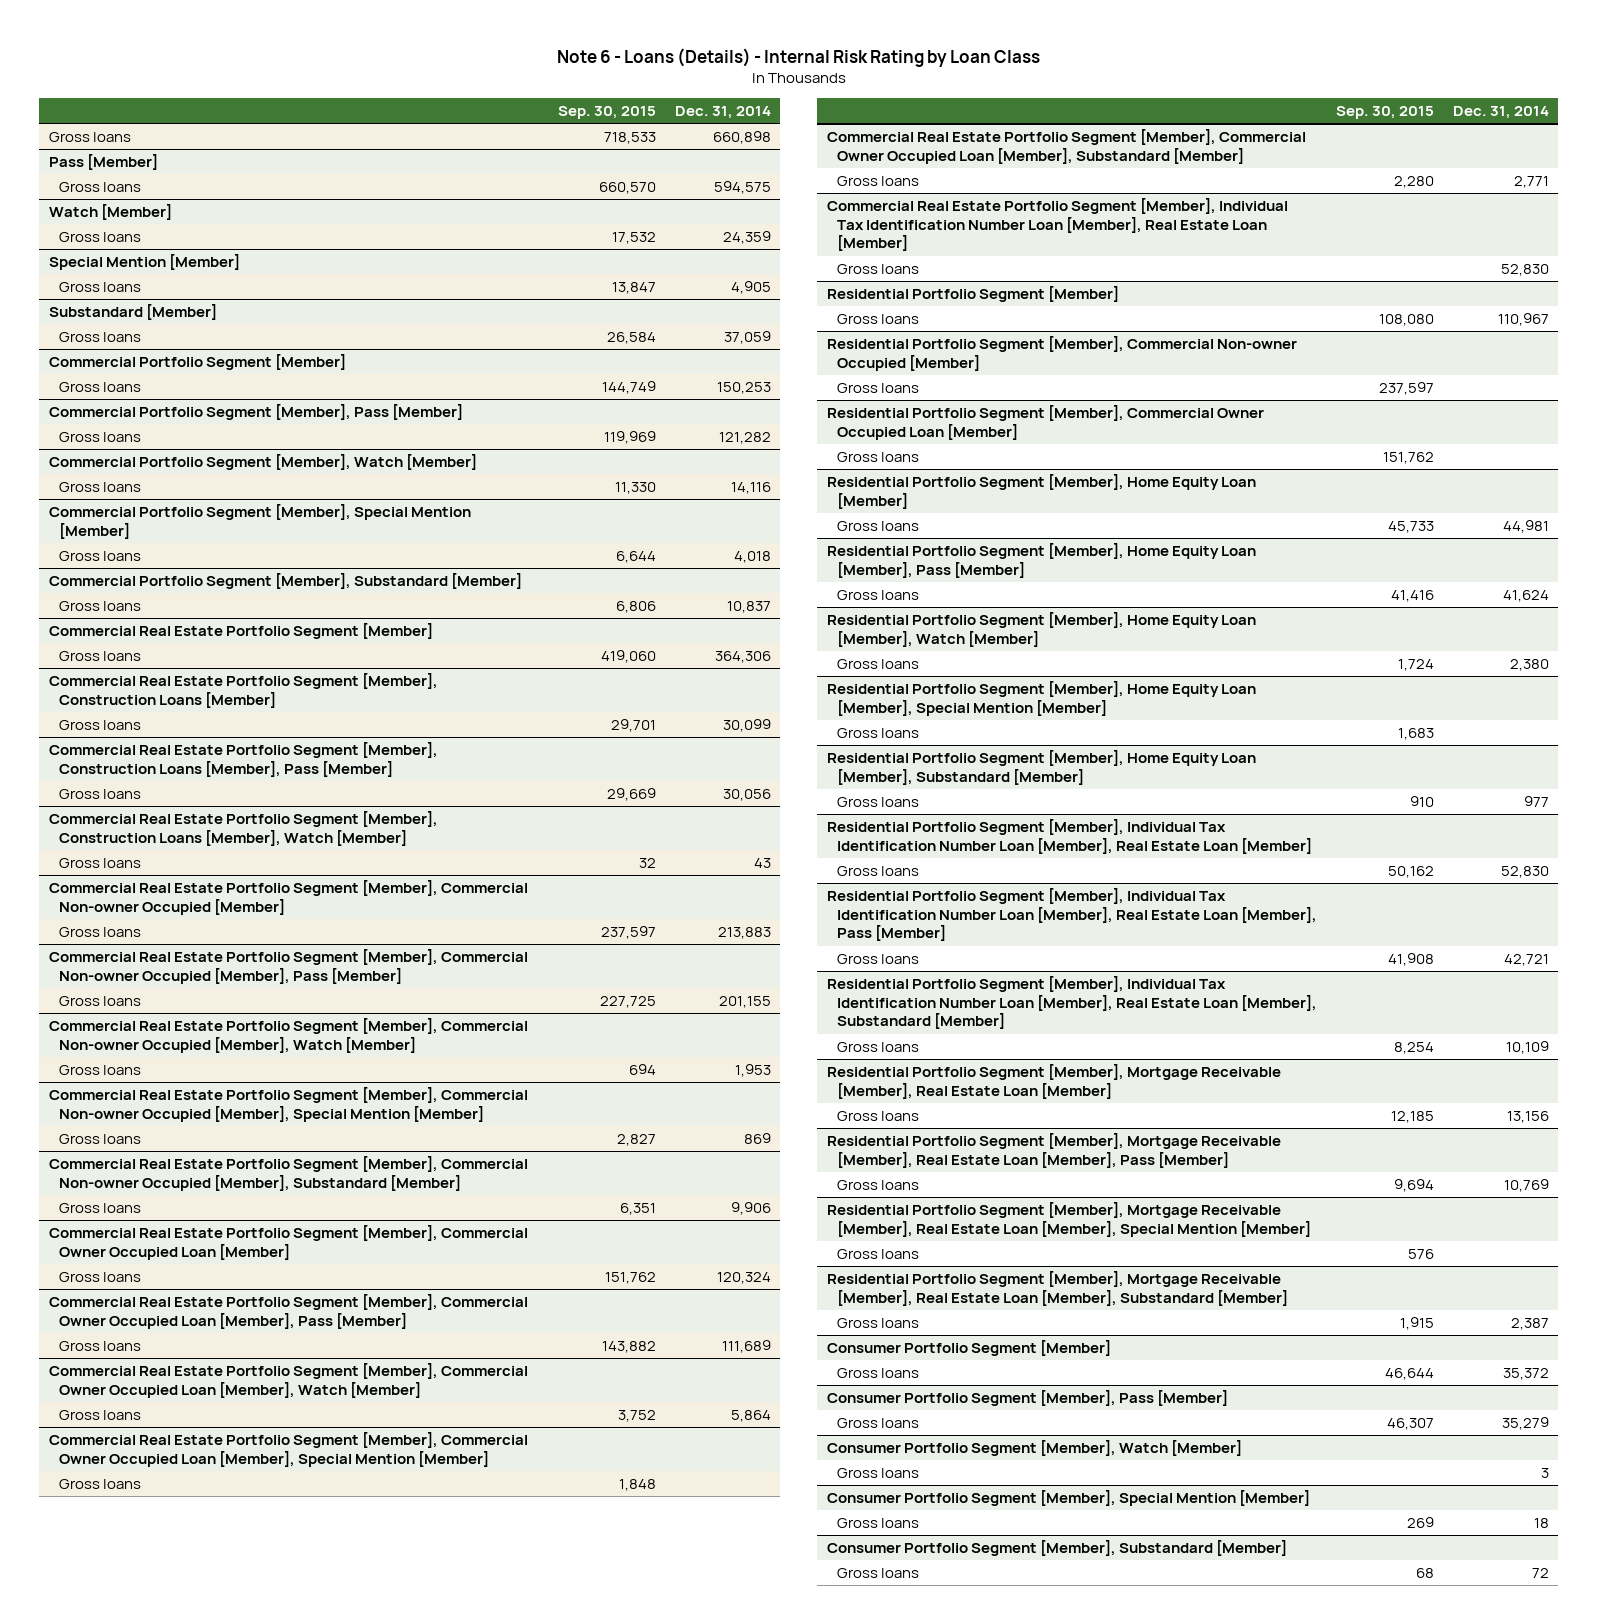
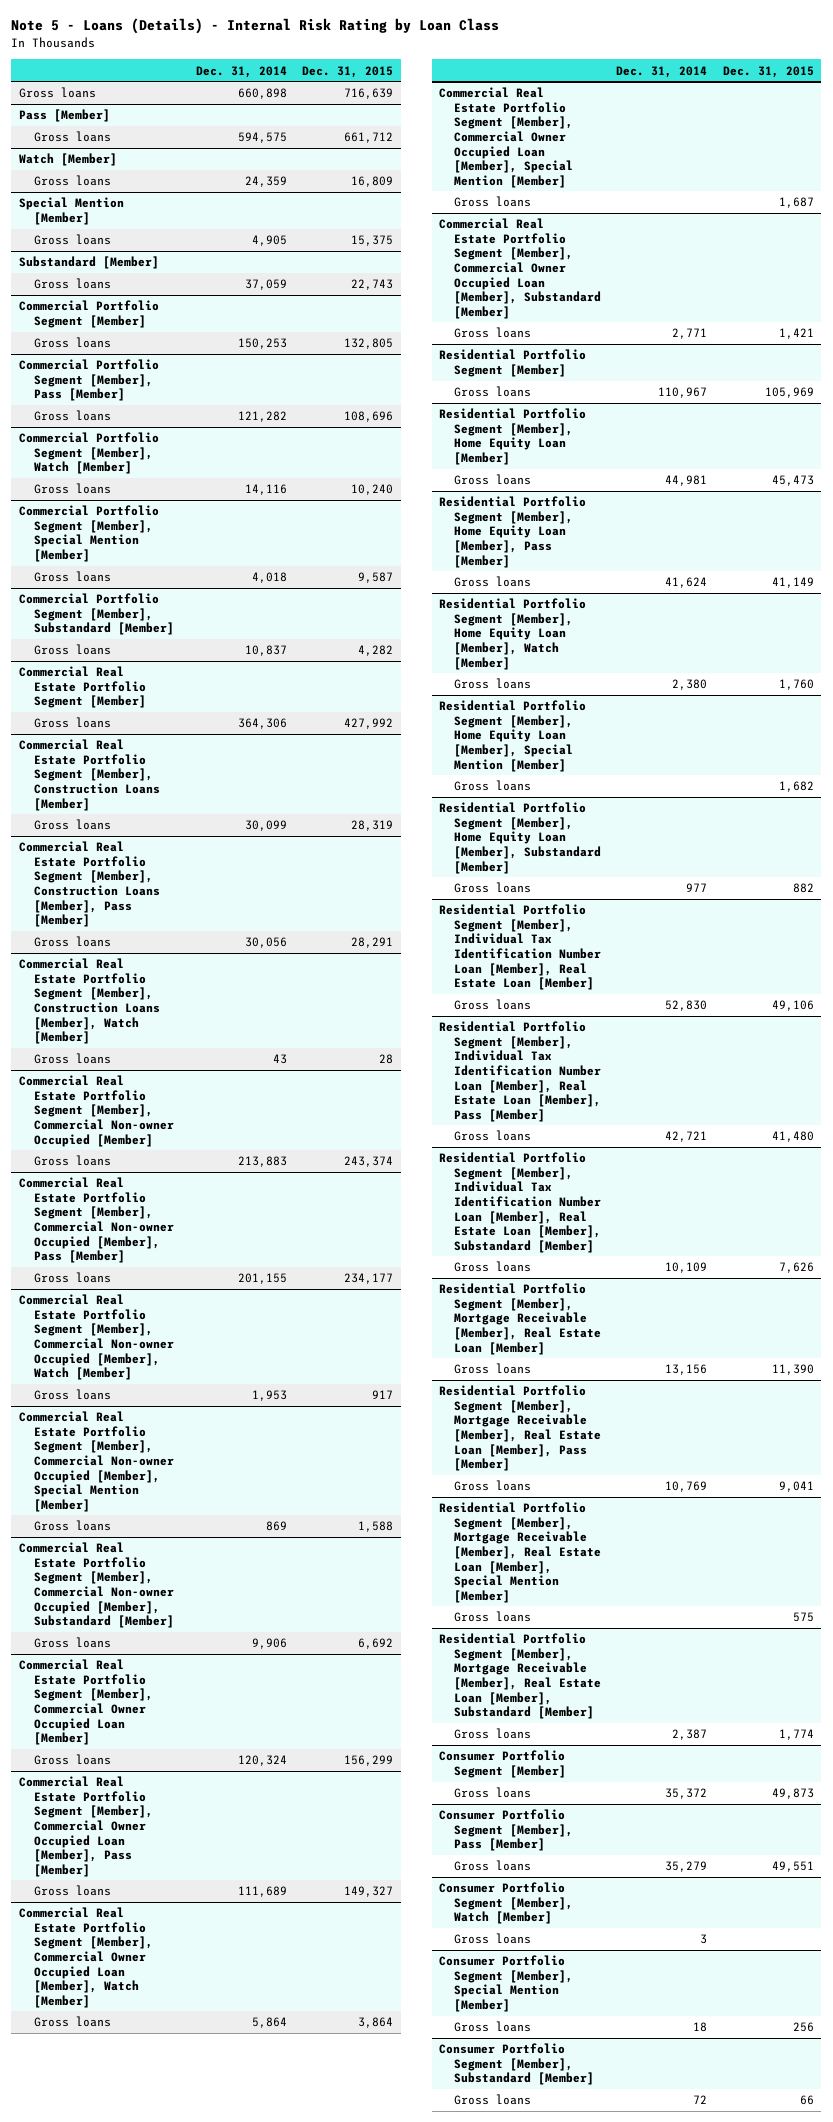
[556,47,1040,67] Note 6 - Loans (Details) - Internal Risk Rating by Loan Class -> [11,18,500,35] Note 5 - Loans (Details) - Internal Risk Rating by Loan Class
[558,106,657,120] Sep. 30, 2015 -> none
none -> [302,65,394,78] Dec. 31, 2015
[826,198,1288,252] Commercial Real Estate Portfolio Segment [Member], Individual Tax Identification Number Loan [Member], Real Estate Loan [Member] -> none
[837,264,920,275] Gross loans -> none
[826,336,1297,371] Residential Portfolio Segment [Member], Commercial Non-owner Occupied [Member] -> none
[837,383,920,394] Gross loans -> none
[826,405,1264,440] Residential Portfolio Segment [Member], Commercial Owner Occupied Loan [Member] -> none
[837,452,920,463] Gross loans -> none

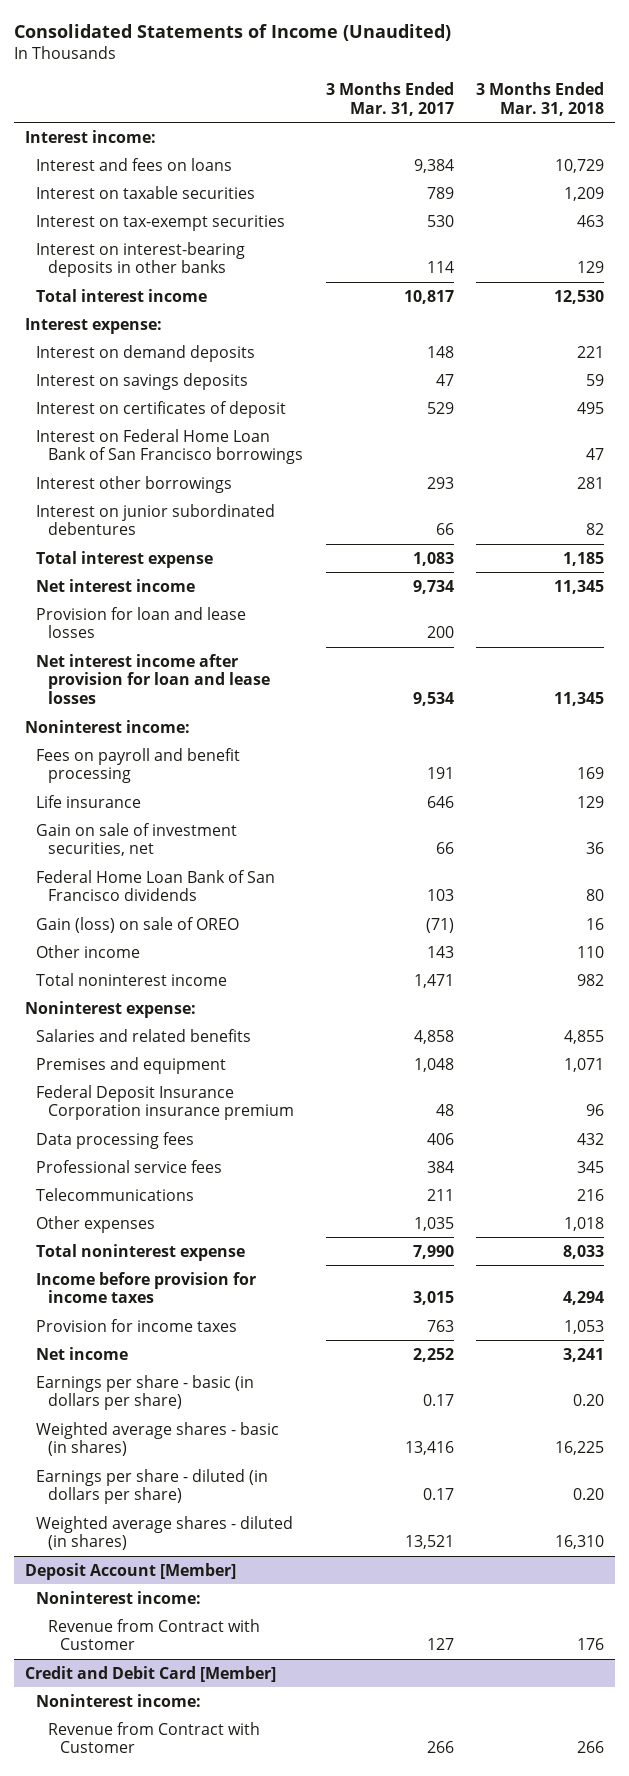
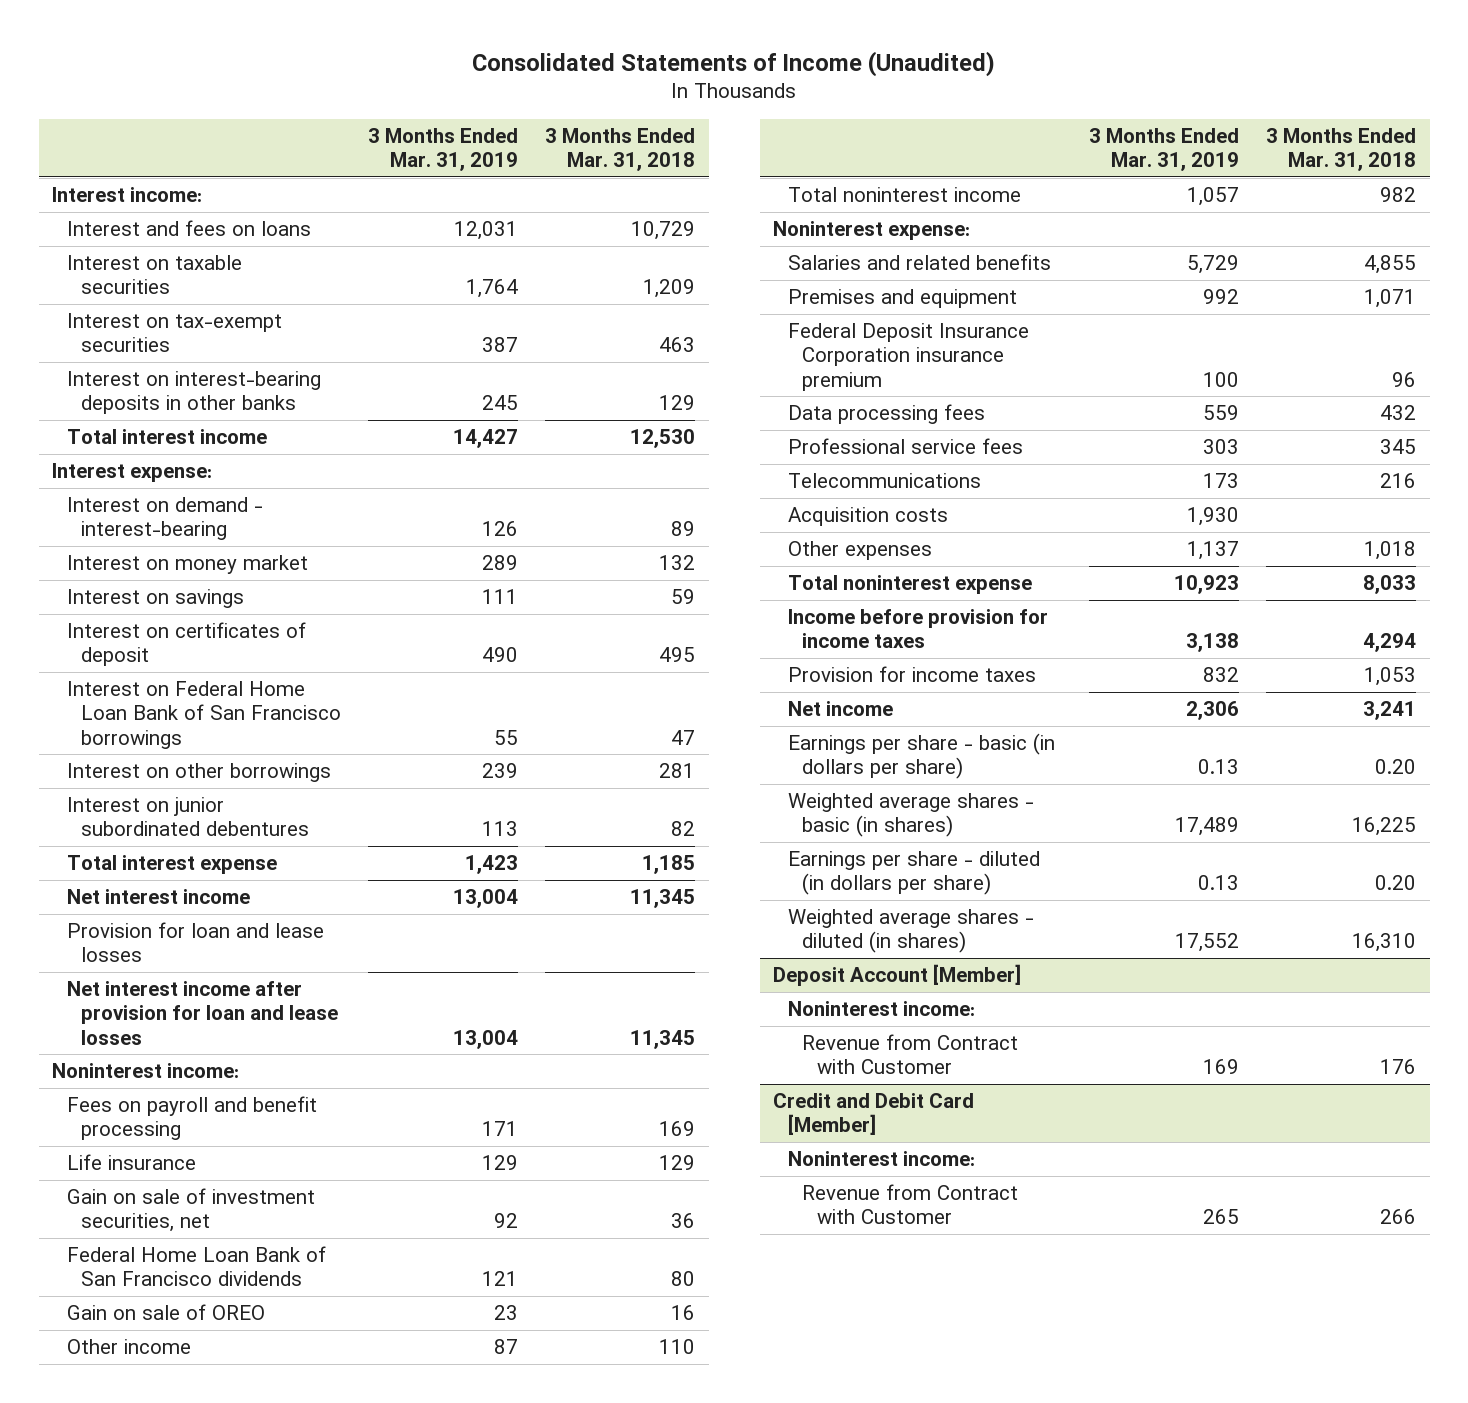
[325,81,454,116] 3 Months Ended Mar. 31, 2017 -> none
none -> [368,128,519,172] 3 Months Ended Mar. 31, 2019
[36,344,256,362] Interest on demand deposits -> [66,497,263,541] Interest on demand - interest-bearing
[576,345,604,358] 221 -> [671,521,696,537] 89
none -> [66,555,308,575] Interest on money market
[36,372,249,390] Interest on savings deposits -> [66,589,244,609] Interest on savings
[36,475,233,493] Interest other borrowings -> [66,763,331,783] Interest on other borrowings
[36,916,240,933] Gain (loss) on sale of OREO -> [66,1304,265,1321] Gain on sale of OREO
none -> [787,507,948,527] Acquisition costs

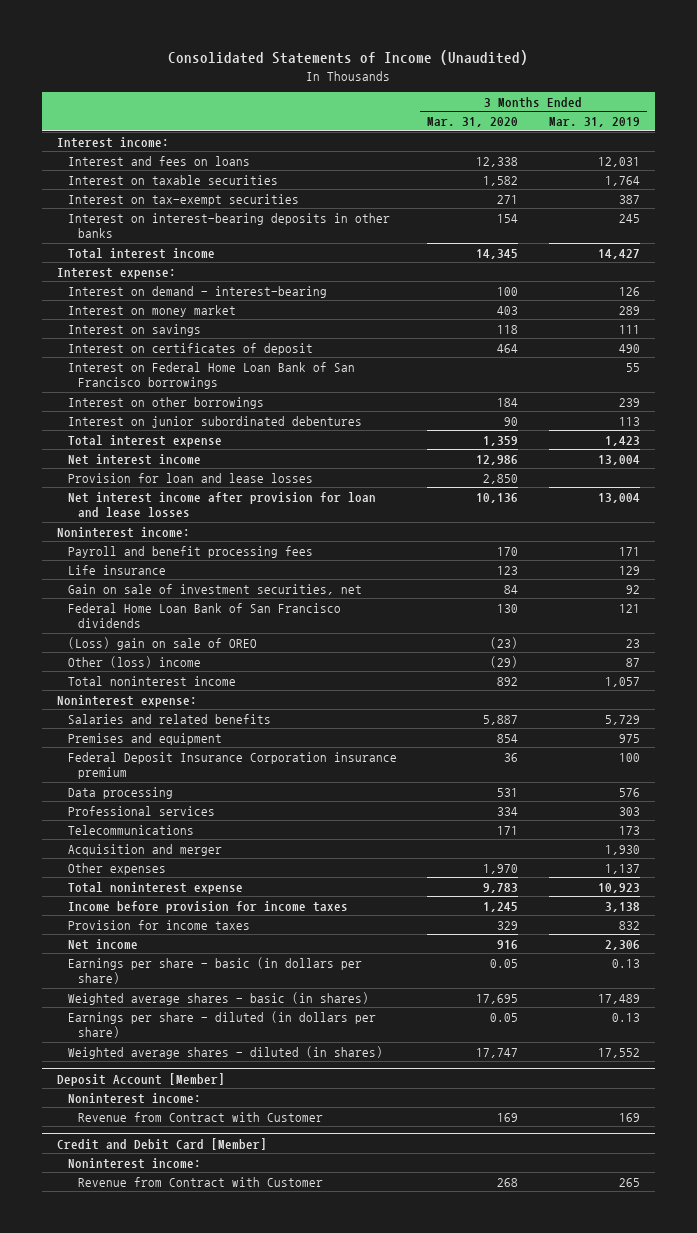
[545,128,696,172] 3 Months Ended Mar. 31, 2018 -> none
none -> [427,117,519,128] Mar. 31, 2020
[66,1096,317,1141] Fees on payroll and benefit processing -> [67,545,313,558] Payroll and benefit processing fees
[66,1304,265,1321] Gain on sale of OREO -> [67,636,257,650] (Loss) gain on sale of OREO
[66,1339,191,1355] Other income -> [67,655,201,668] Other (loss) income
[1203,289,1240,305] 992 -> [618,733,640,743] 975
[787,404,985,425] Data processing fees -> [67,786,173,799] Data processing
[1203,405,1240,421] 559 -> [618,787,640,797] 576
[787,438,1023,455] Professional service fees -> [67,805,215,816] Professional services
[787,507,948,527] Acquisition costs -> [67,843,222,856] Acquisition and merger

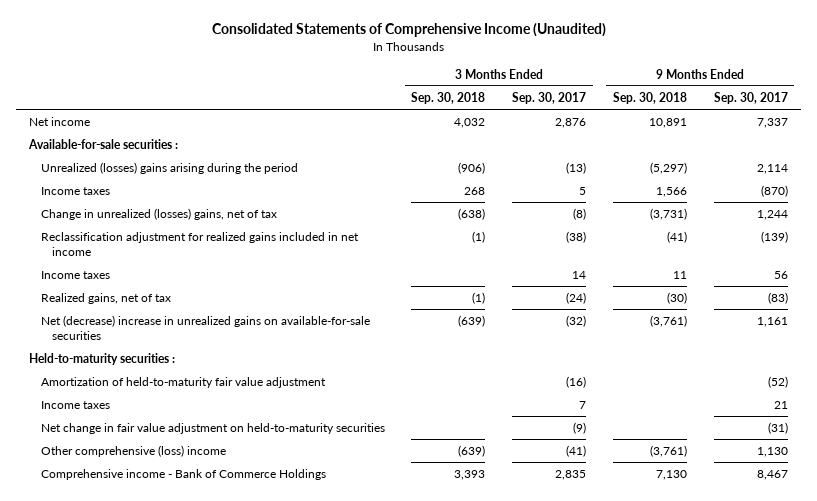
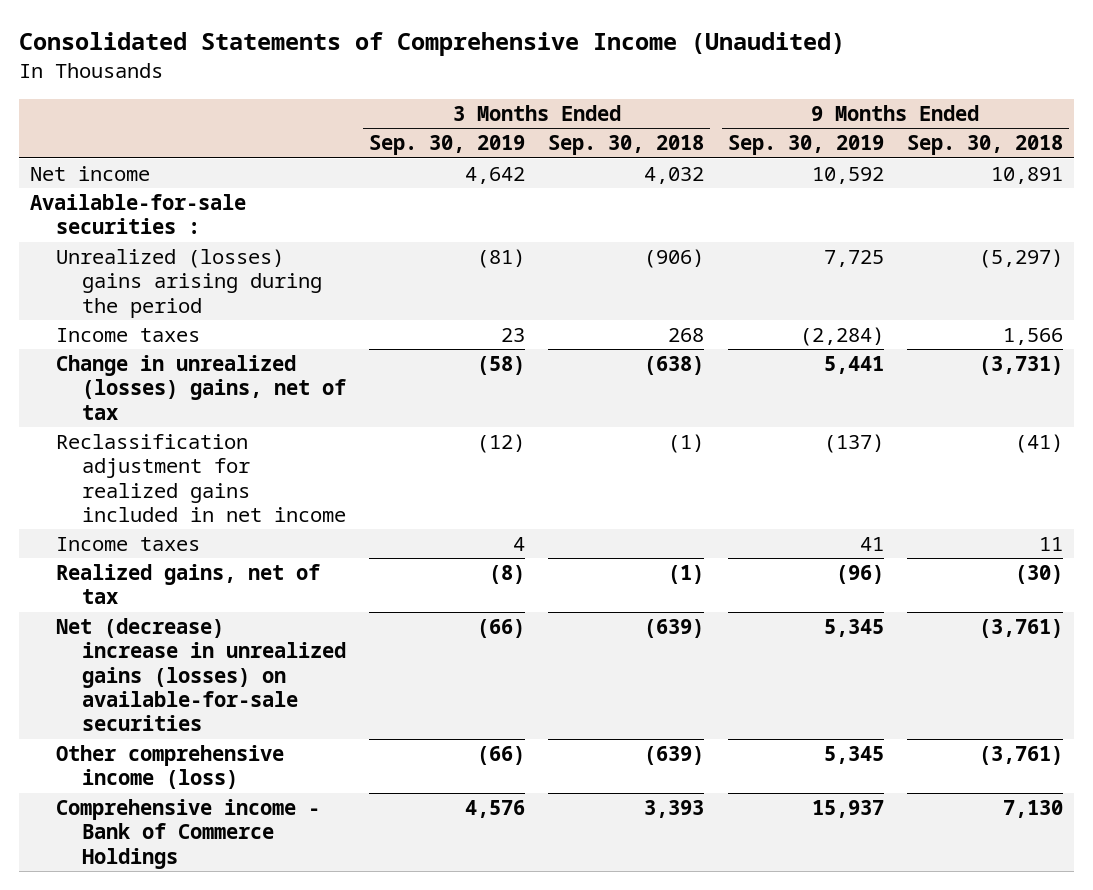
[512,91,587,104] Sep. 30, 2017 -> none
[713,91,788,104] Sep. 30, 2017 -> none
none -> [369,135,526,156] Sep. 30, 2019
none -> [727,135,884,156] Sep. 30, 2019
[29,353,176,366] Held-to-maturity securities : -> none
[40,377,326,389] Amortization of held-to-maturity fair value adjustment -> none
[40,401,110,410] Income taxes -> none
[40,423,385,435] Net change in fair value adjustment on held-to-maturity securities -> none
[40,315,370,340] Net (decrease) increase in unrealized gains on available-for-sale securities -> [56,618,346,732] Net (decrease) increase in unrealized gains (losses) on available-for-sale securities
[40,445,226,458] Other comprehensive (loss) income -> [56,745,285,790] Other comprehensive income (loss)

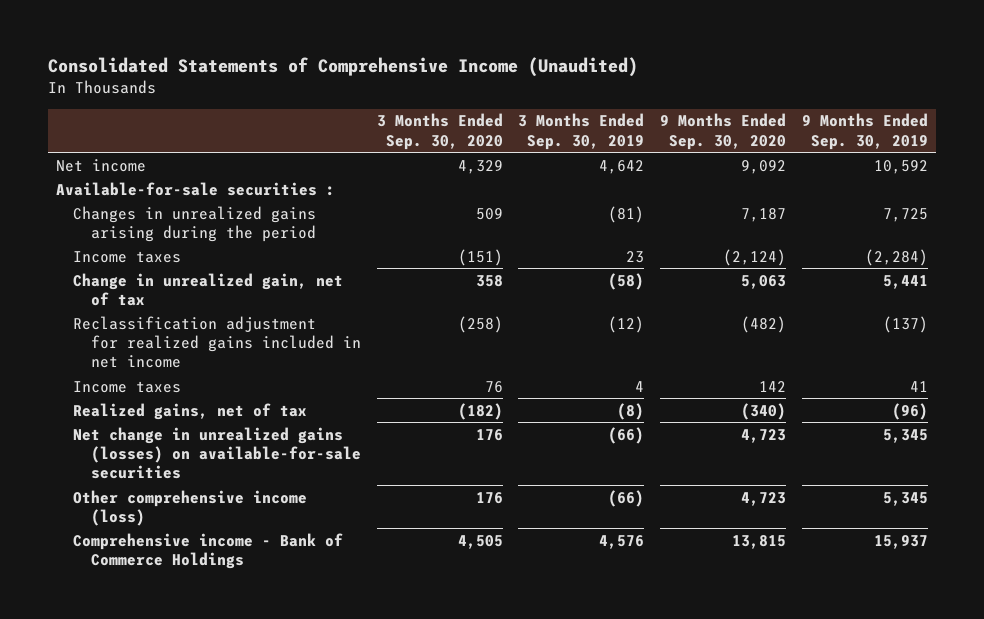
[548,135,705,156] Sep. 30, 2018 -> none
[906,135,1063,156] Sep. 30, 2018 -> none
none -> [376,113,503,150] 3 Months Ended Sep. 30, 2020
none -> [660,113,787,150] 9 Months Ended Sep. 30, 2020
[56,249,322,318] Unrealized (losses) gains arising during the period -> [73,205,317,242] Changes in unrealized gains arising during the period
[56,355,346,420] Change in unrealized (losses) gains, net of tax -> [73,272,344,306] Change in unrealized gain, net of tax
[56,618,346,732] Net (decrease) increase in unrealized gains (losses) on available-for-sale securities -> [73,426,361,479] Net change in unrealized gains (losses) on available-for-sale securities

